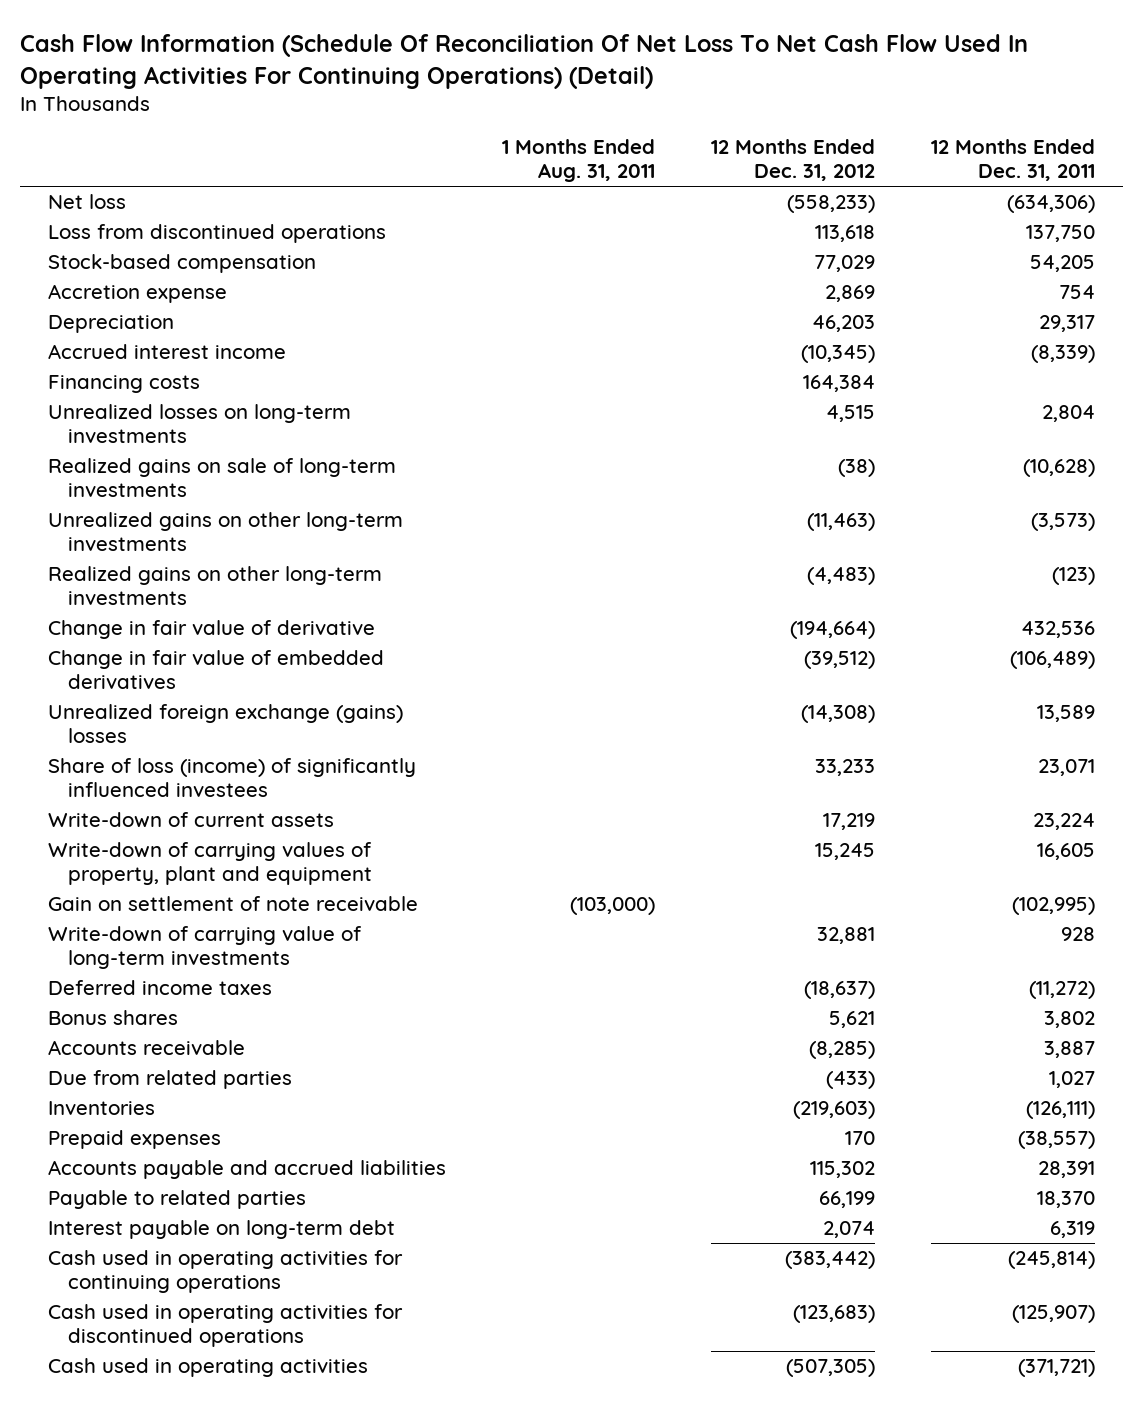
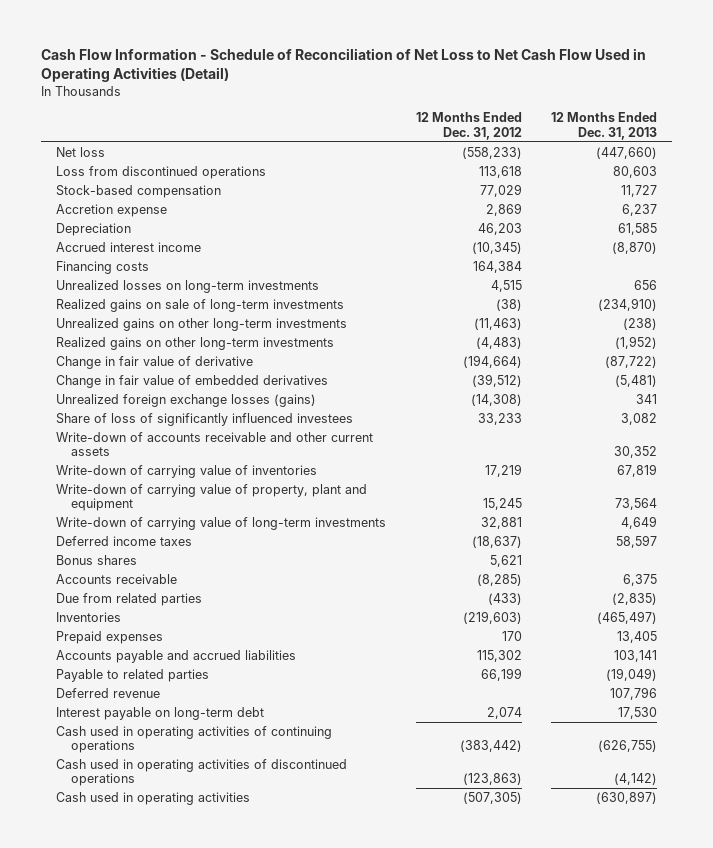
[20,33,1029,89] Cash Flow Information (Schedule Of Reconciliation Of Net Loss To Net Cash Flow Used In Operating Activities For Continuing Operations) (Detail) -> [41,48,647,83] Cash Flow Information - Schedule of Reconciliation of Net Loss to Net Cash Flow Used in Operating Activities (Detail)
[502,139,656,183] 1 Months Ended Aug. 31, 2011 -> none
[931,139,1096,182] 12 Months Ended Dec. 31, 2011 -> none
none -> [551,112,658,140] 12 Months Ended Dec. 31, 2013
[48,896,419,912] Gain on settlement of note receivable -> none
[48,704,404,744] Unrealized foreign exchange (gains) losses -> [56,393,317,407] Unrealized foreign exchange losses (gains)
[48,758,417,798] Share of loss (income) of significantly influenced investees -> [56,412,354,426] Share of loss of significantly influenced investees
none -> [56,431,374,457] Write-down of accounts receivable and other current assets
[48,812,335,829] Write-down of current assets -> [56,464,318,478] Write-down of carrying value of inventories
[48,842,373,886] Write-down of carrying values of property, plant and equipment -> [56,483,368,512] Write-down of carrying value of property, plant and equipment
none -> [56,687,161,698] Deferred revenue
[48,1250,404,1294] Cash used in operating activities for continuing operations -> [56,725,333,754] Cash used in operating activities of continuing operations
[48,1304,404,1348] Cash used in operating activities for discontinued operations -> [56,758,348,787] Cash used in operating activities of discontinued operations
[793,1305,876,1324] (123,683) -> [462,773,522,786] (123,863)

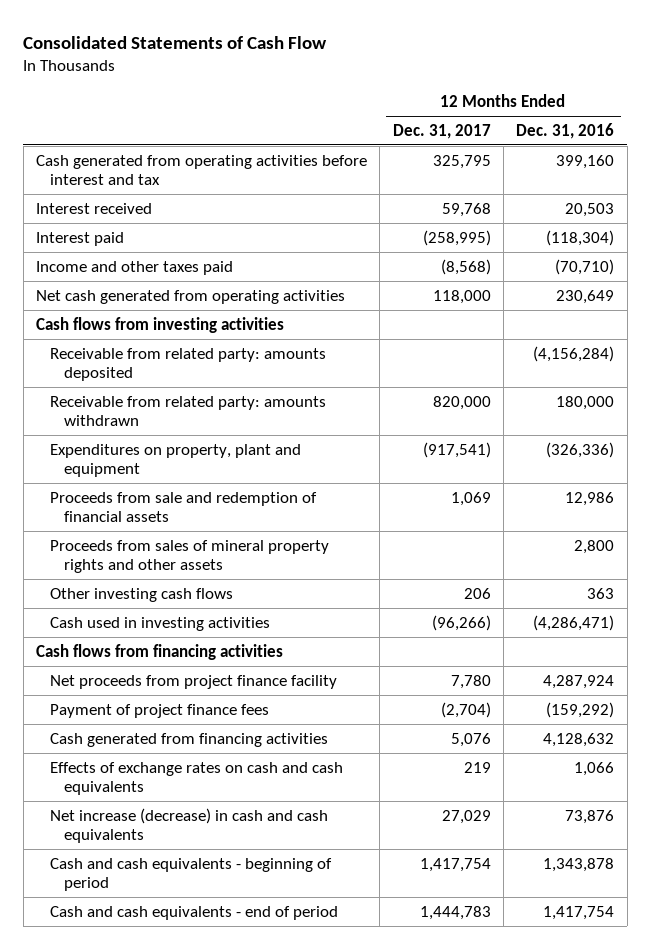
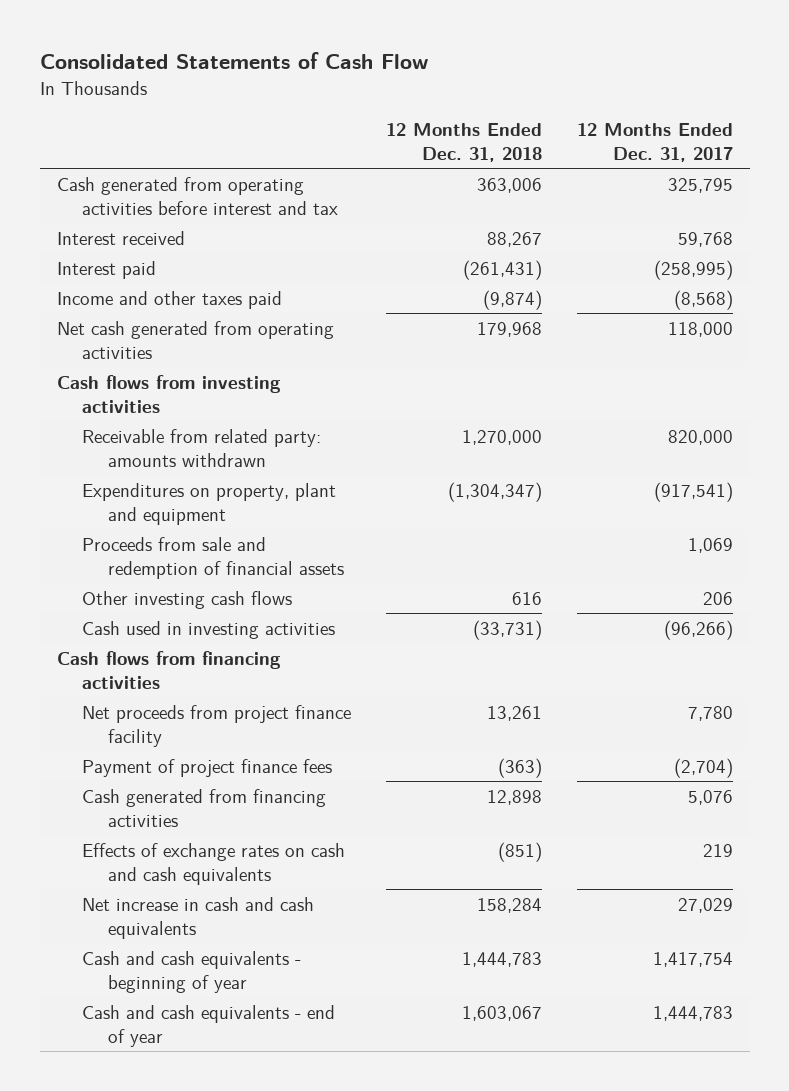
[516,122,615,139] Dec. 31, 2016 -> none
none -> [386,122,543,162] 12 Months Ended Dec. 31, 2018
[50,347,327,381] Receivable from related party: amounts deposited -> none
[50,539,330,573] Proceeds from sales of mineral property rights and other assets -> none
[50,807,329,843] Net increase (decrease) in cash and cash equivalents -> [82,896,315,940] Net increase in cash and cash equivalents
[50,857,333,891] Cash and cash equivalents - beginning of period -> [82,950,302,994] Cash and cash equivalents - beginning of year
[50,905,339,920] Cash and cash equivalents - end of period -> [82,1004,336,1048] Cash and cash equivalents - end of year

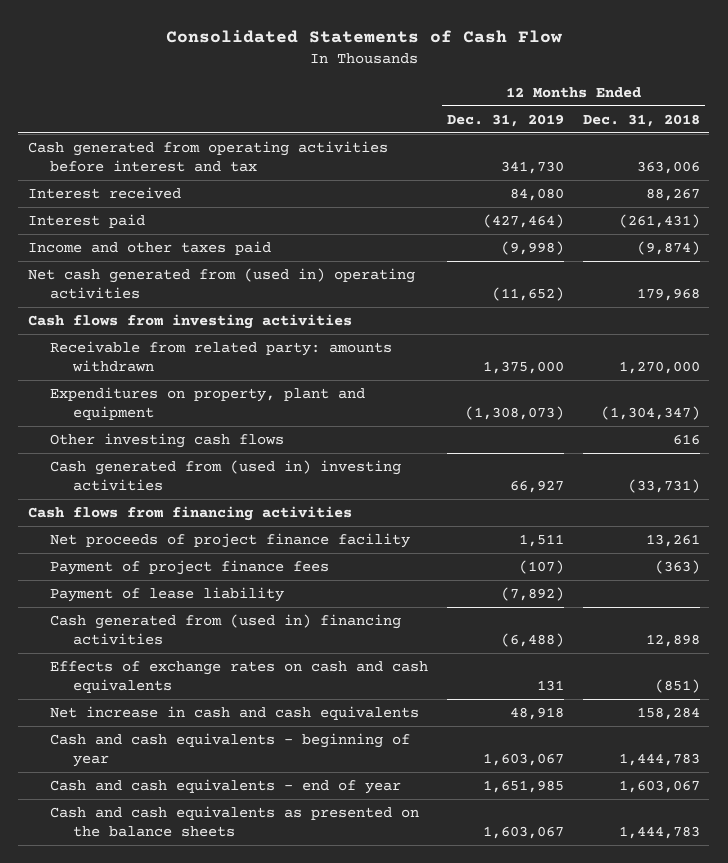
[576,122,733,162] 12 Months Ended Dec. 31, 2017 -> none
none -> [447,113,565,127] Dec. 31, 2019
[56,320,334,360] Net cash generated from operating activities -> [27,267,415,300] Net cash generated from (used in) operating activities
[82,536,345,580] Proceeds from sale and redemption of financial assets -> none
[82,620,336,639] Cash used in investing activities -> [50,459,402,492] Cash generated from (used in) investing activities
[82,704,352,748] Net proceeds from project finance facility -> [50,532,411,548] Net proceeds of project finance facility
none -> [50,586,285,602] Payment of lease liability
[82,788,327,828] Cash generated from financing activities -> [50,613,402,646] Cash generated from (used in) financing activities
none -> [50,805,420,838] Cash and cash equivalents as presented on the balance sheets

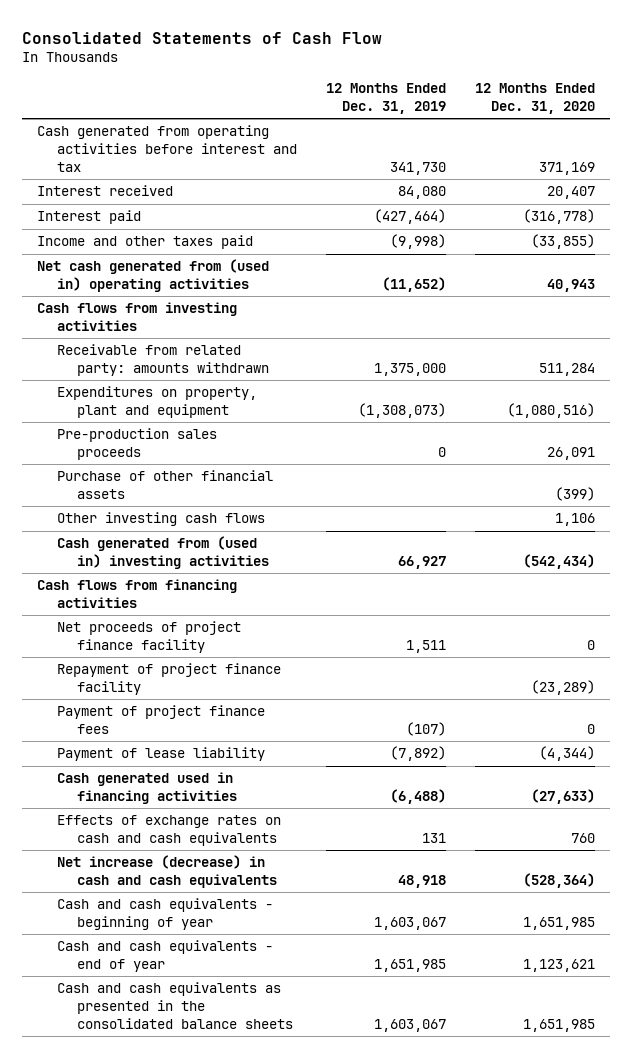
[582,113,700,127] Dec. 31, 2018 -> none
none -> [475,83,596,115] 12 Months Ended Dec. 31, 2020
none -> [57,428,218,461] Pre-production sales proceeds
none -> [57,470,274,500] Purchase of other financial assets
none -> [57,663,282,696] Repayment of project finance facility
[50,613,402,646] Cash generated from (used in) financing activities -> [57,772,238,805] Cash generated used in financing activities
[50,705,420,720] Net increase in cash and cash equivalents -> [57,855,278,889] Net increase (decrease) in cash and cash equivalents
[50,805,420,838] Cash and cash equivalents as presented on the balance sheets -> [57,982,294,1029] Cash and cash equivalents as presented in the consolidated balance sheets

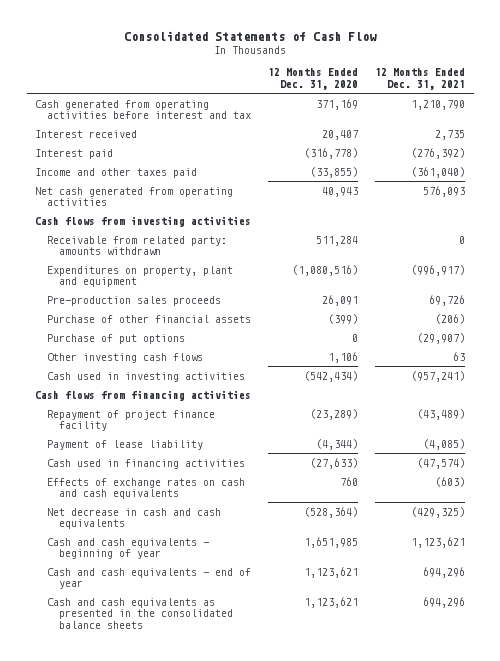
[326,83,447,115] 12 Months Ended Dec. 31, 2019 -> none
none -> [375,68,466,91] 12 Months Ended Dec. 31, 2021
[36,259,269,293] Net cash generated from (used in) operating activities -> [35,186,234,207] Net cash generated from operating activities
none -> [47,333,186,344] Purchase of put options
[57,536,270,570] Cash generated from (used in) investing activities -> [47,371,246,382] Cash used in investing activities
[57,621,242,654] Net proceeds of project finance facility -> none
[57,705,266,735] Payment of project finance fees -> none
[57,772,238,805] Cash generated used in financing activities -> [47,458,246,469] Cash used in financing activities
[57,855,278,889] Net increase (decrease) in cash and cash equivalents -> [47,507,222,530] Net decrease in cash and cash equivalents
[523,1018,596,1032] 1,651,985 -> [304,596,359,608] 1,123,621

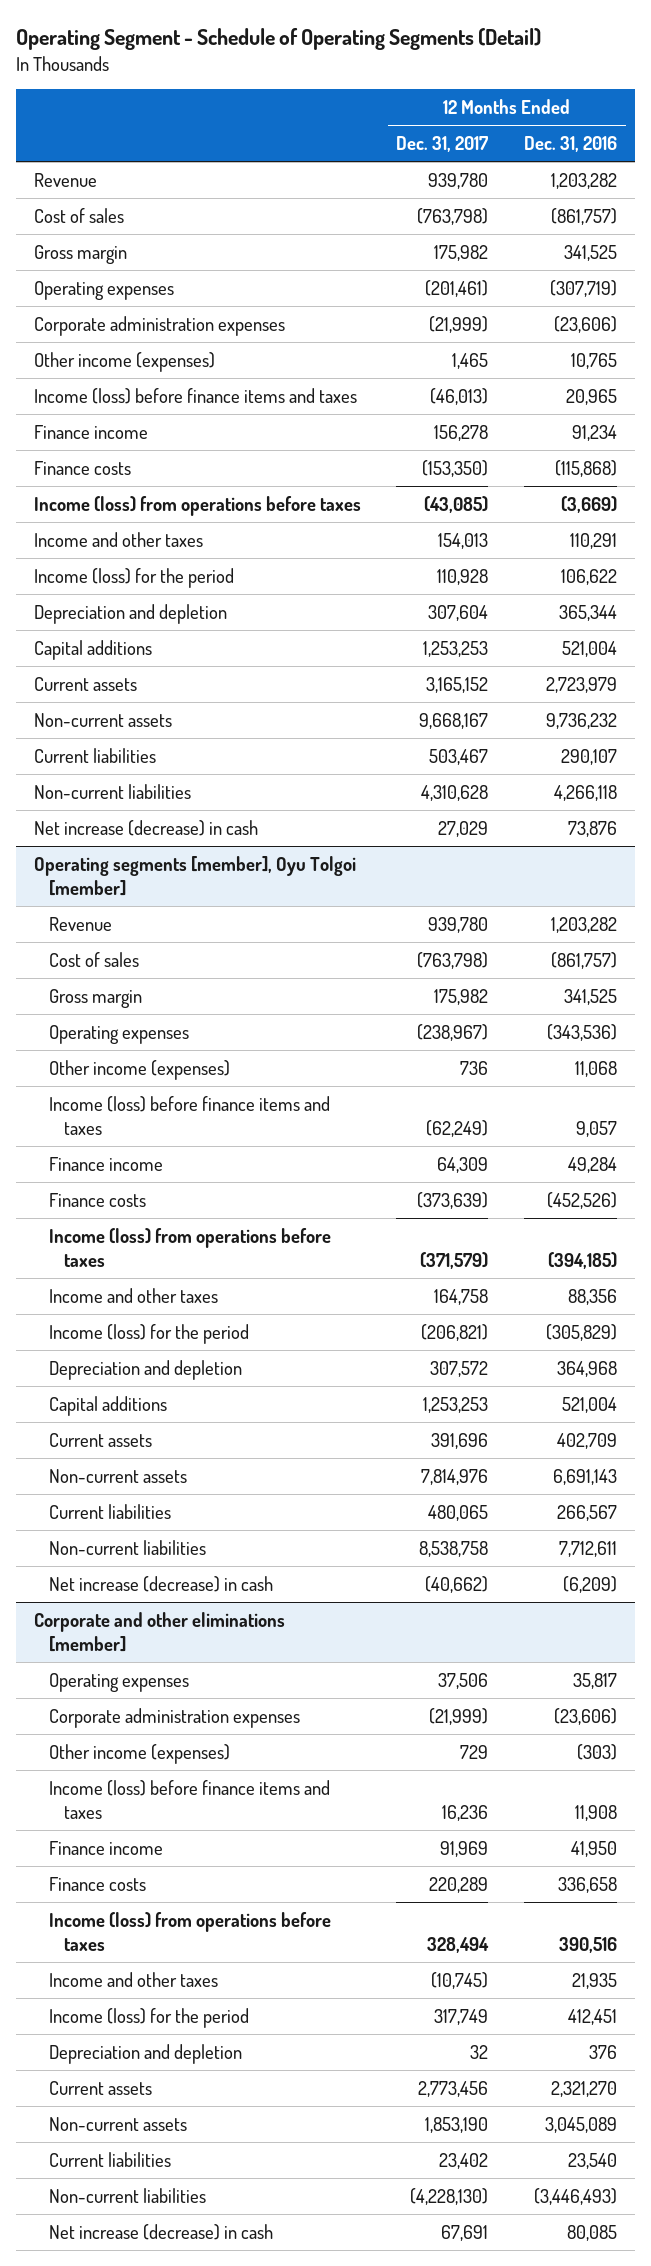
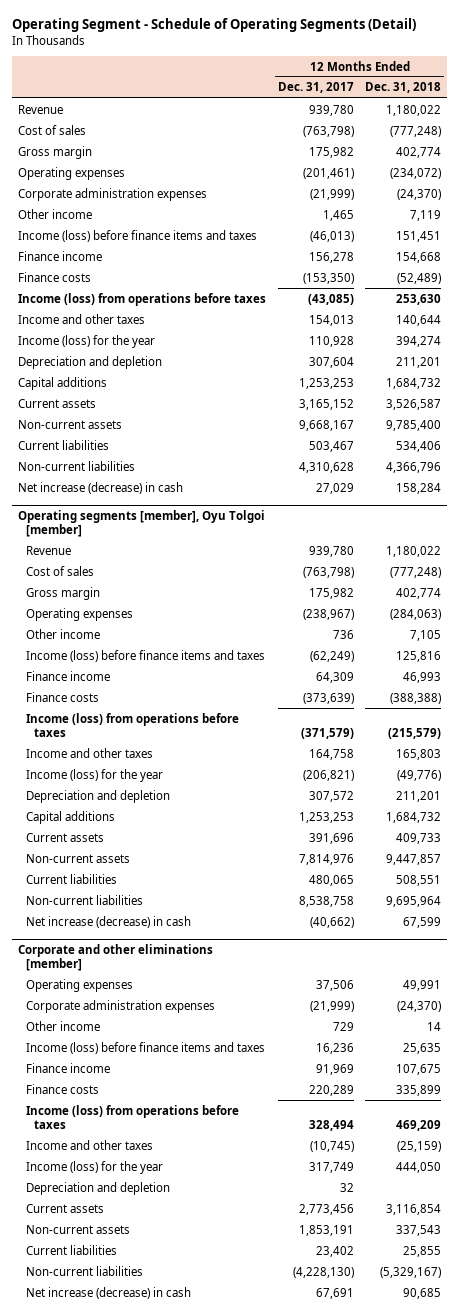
[523,136,617,153] Dec. 31, 2016 -> none
none -> [365,82,442,94] Dec. 31, 2018
[33,351,215,372] Other income (expenses) -> [17,208,92,219] Other income
[33,567,234,588] Income (loss) for the period -> [17,334,155,348] Income (loss) for the year
[49,1059,231,1080] Other income (expenses) -> [26,628,101,639] Other income
[49,1323,250,1344] Income (loss) for the period -> [26,768,164,782] Income (loss) for the year
[49,1743,231,1764] Other income (expenses) -> [26,1020,101,1031] Other income
[49,2007,250,2028] Income (loss) for the period -> [26,1160,164,1174] Income (loss) for the year
[425,2116,489,2133] 1,853,190 -> [298,1224,354,1236] 1,853,191

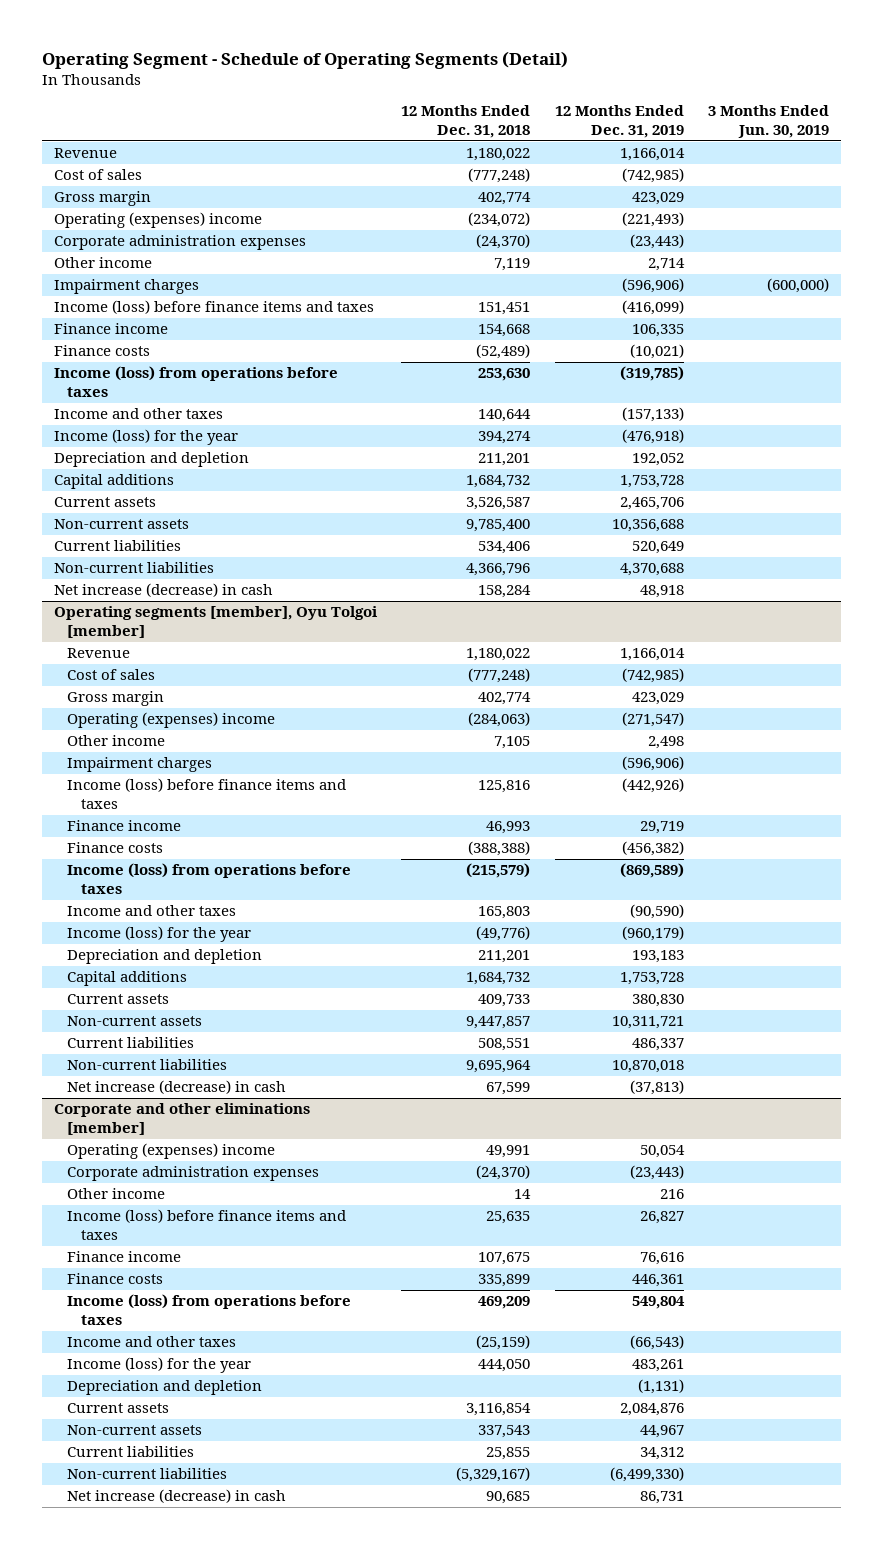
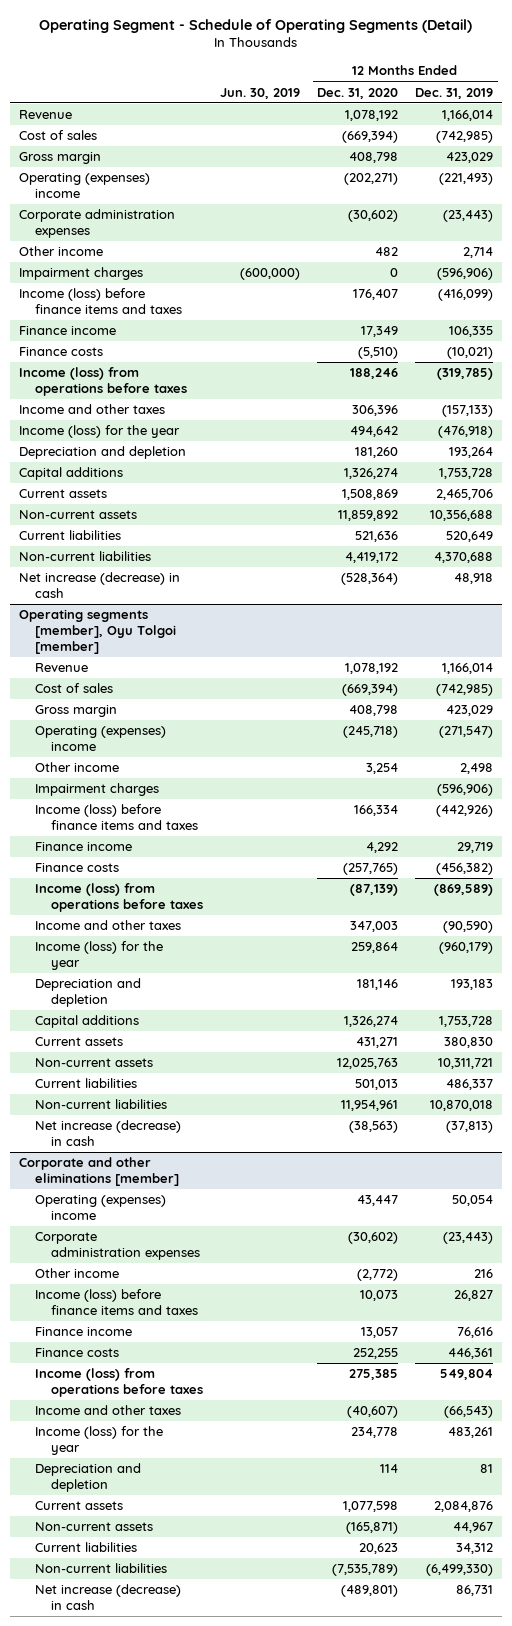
[401,105,531,138] 12 Months Ended Dec. 31, 2018 -> none
[707,105,829,138] 3 Months Ended Jun. 30, 2019 -> none
none -> [220,87,301,99] Jun. 30, 2019
none -> [317,87,399,99] Dec. 31, 2020
[631,453,684,467] 192,052 -> [449,447,494,459] 193,264
[637,1379,684,1395] (1,131) -> [480,1464,494,1474] 81

